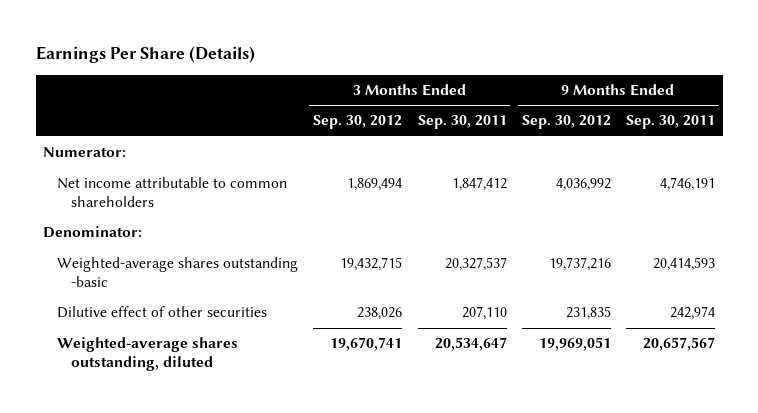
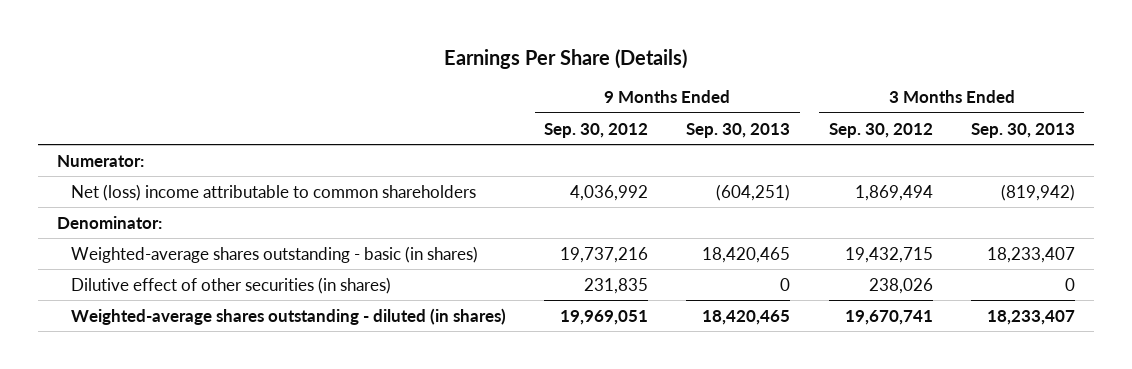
[417,115,507,130] Sep. 30, 2011 -> none
[626,115,716,130] Sep. 30, 2011 -> none
none -> [686,122,791,138] Sep. 30, 2013
none -> [970,122,1075,138] Sep. 30, 2013
[56,177,287,207] Net income attributable to common shareholders -> [71,183,477,201] Net (loss) income attributable to common shareholders
[56,257,298,287] Weighted-average shares outstanding -basic -> [71,245,479,263] Weighted-average shares outstanding - basic (in shares)
[56,306,267,319] Dilutive effect of other securities -> [71,276,392,294] Dilutive effect of other securities (in shares)
[56,337,238,371] Weighted-average shares outstanding, diluted -> [71,307,507,325] Weighted-average shares outstanding - diluted (in shares)

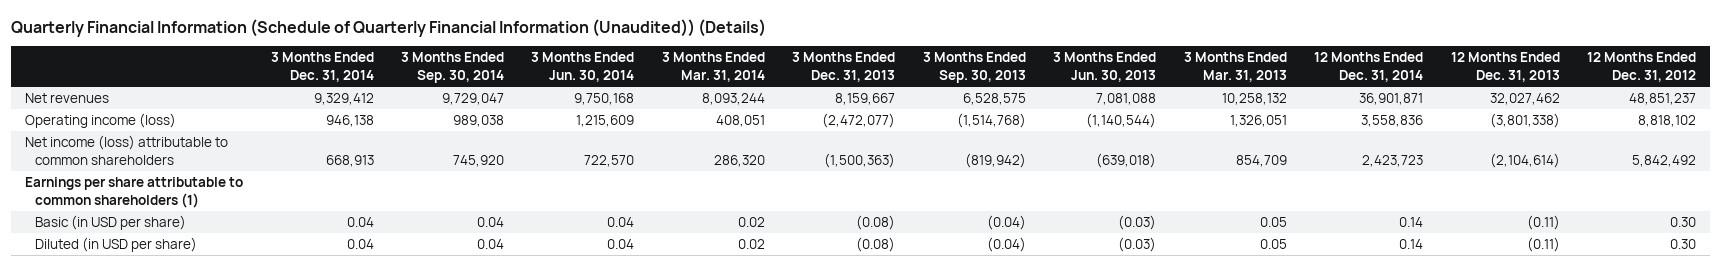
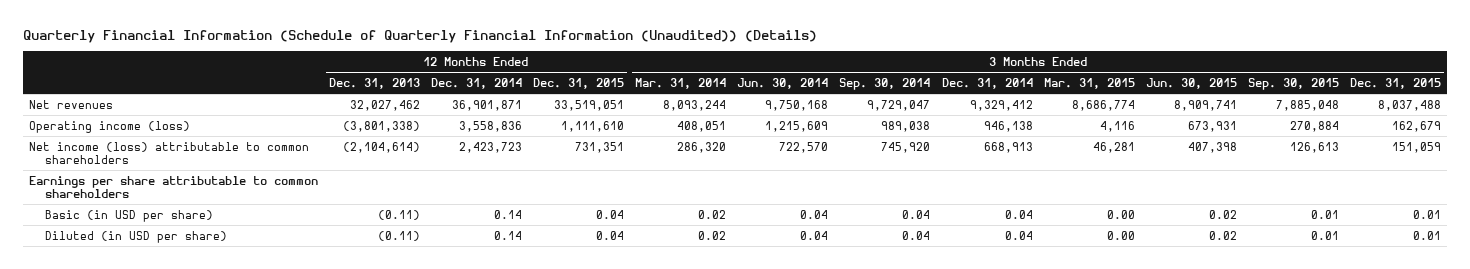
[792,52,896,83] 3 Months Ended Dec. 31, 2013 -> none
[922,52,1026,84] 3 Months Ended Sep. 30, 2013 -> none
[1053,52,1157,83] 3 Months Ended Jun. 30, 2013 -> none
[1183,52,1287,83] 3 Months Ended Mar. 31, 2013 -> none
[1587,52,1697,83] 12 Months Ended Dec. 31, 2012 -> none
none -> [533,77,625,89] Dec. 31, 2015
none -> [1043,77,1135,89] Mar. 31, 2015
none -> [1145,77,1237,89] Jun. 30, 2015
none -> [1247,77,1339,90] Sep. 30, 2015
none -> [1350,77,1442,89] Dec. 31, 2015
[25,177,244,208] Earnings per share attributable to common shareholders (1) -> [28,175,318,198] Earnings per share attributable to common shareholders

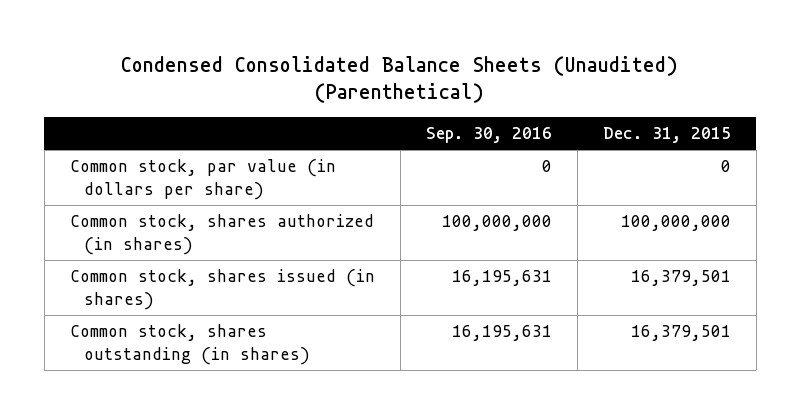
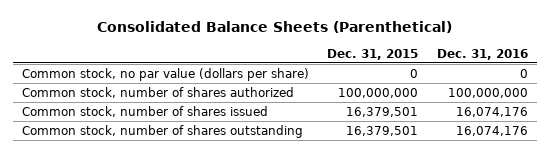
[121,55,679,104] Condensed Consolidated Balance Sheets (Unaudited) (Parenthetical) -> [96,21,452,34] Consolidated Balance Sheets (Parenthetical)
[425,127,552,144] Sep. 30, 2016 -> none
none -> [436,49,528,61] Dec. 31, 2016
[69,159,336,200] Common stock, par value (in dollars per share) -> [22,67,310,81] Common stock, no par value (dollars per share)
[69,214,374,255] Common stock, shares authorized (in shares) -> [22,86,295,98] Common stock, number of shares authorized
[69,269,375,310] Common stock, shares issued (in shares) -> [22,105,269,117] Common stock, number of shares issued
[69,324,310,365] Common stock, shares outstanding (in shares) -> [22,124,304,138] Common stock, number of shares outstanding

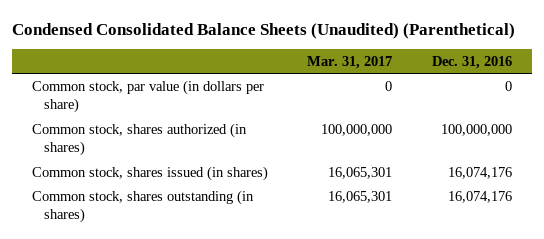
[96,21,452,34] Consolidated Balance Sheets (Parenthetical) -> [11,22,515,39] Condensed Consolidated Balance Sheets (Unaudited) (Parenthetical)
[327,49,419,61] Dec. 31, 2015 -> none
none -> [307,55,393,69] Mar. 31, 2017
[22,67,310,81] Common stock, no par value (dollars per share) -> [31,79,264,114] Common stock, par value (in dollars per share)
[22,86,295,98] Common stock, number of shares authorized -> [31,122,247,157] Common stock, shares authorized (in shares)
[22,105,269,117] Common stock, number of shares issued -> [31,165,268,181] Common stock, shares issued (in shares)
[22,124,304,138] Common stock, number of shares outstanding -> [31,189,254,224] Common stock, shares outstanding (in shares)

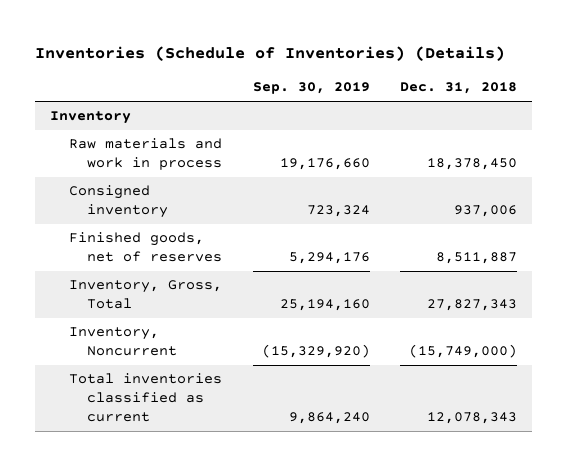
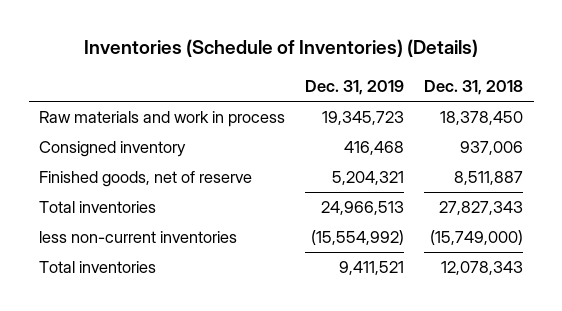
[252,82,370,95] Sep. 30, 2019 -> none
none -> [305,79,405,95] Dec. 31, 2019
[50,111,132,125] Inventory -> none
[68,232,223,263] Finished goods, net of reserves -> [38,171,252,188] Finished goods, net of reserve
[68,280,222,310] Inventory, Gross, Total -> [38,201,156,214] Total inventories
[68,327,178,357] Inventory, Noncurrent -> [38,231,237,244] less non-current inventories
[68,373,222,423] Total inventories classified as current -> [38,261,156,274] Total inventories

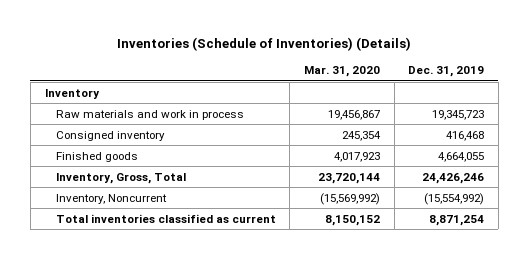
[424,79,524,95] Dec. 31, 2018 -> none
none -> [304,66,381,78] Mar. 31, 2020
none -> [44,88,100,99] Inventory
[38,171,252,188] Finished goods, net of reserve -> [55,151,138,162] Finished goods
[332,171,405,186] 5,204,321 -> [438,151,485,162] 4,664,055
[38,201,156,214] Total inventories -> [55,172,186,184] Inventory, Gross, Total
[321,201,405,216] 24,966,513 -> [422,172,485,184] 24,426,246
[38,231,237,244] less non-current inventories -> [55,193,167,204] Inventory, Noncurrent
[38,261,156,274] Total inventories -> [55,213,276,223] Total inventories classified as current
[339,261,405,276] 9,411,521 -> [429,214,485,226] 8,871,254

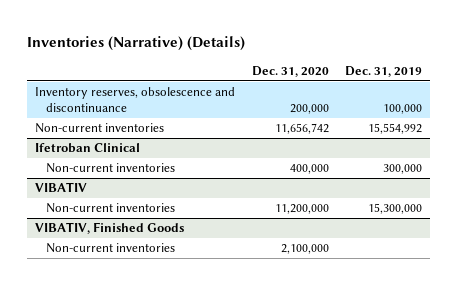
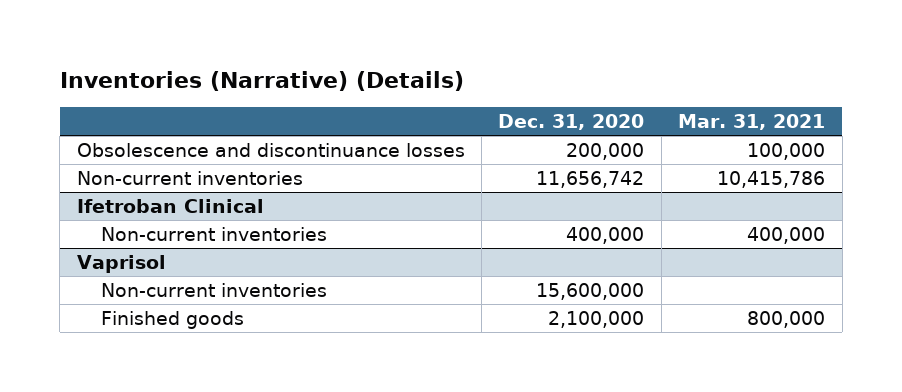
[345,65,423,77] Dec. 31, 2019 -> none
none -> [678,113,826,130] Mar. 31, 2021
[35,87,236,113] Inventory reserves, obsolescence and discontinuance -> [76,142,465,157] Obsolescence and discontinuance losses
[35,222,185,235] VIBATIV, Finished Goods -> none
[46,243,176,254] Non-current inventories -> none
[35,182,88,193] VIBATIV -> [76,254,166,273] Vaprisol
[274,204,329,215] 11,200,000 -> [536,282,645,300] 15,600,000
none -> [100,310,244,329] Finished goods

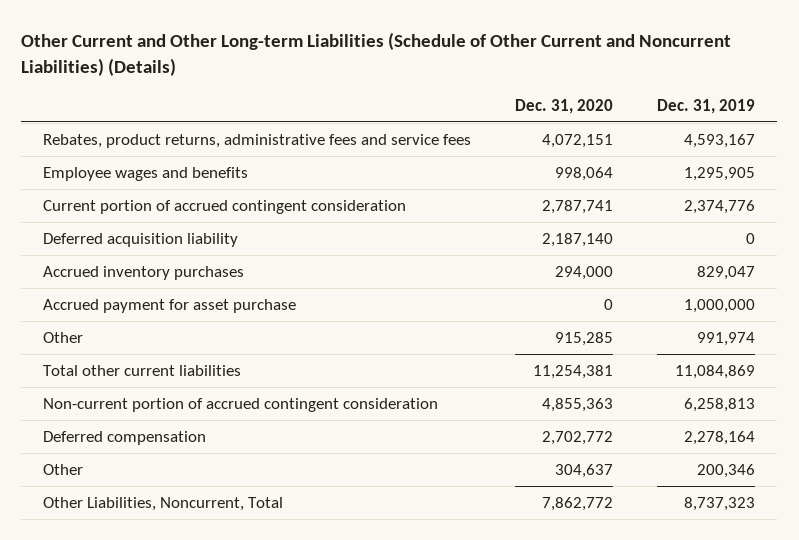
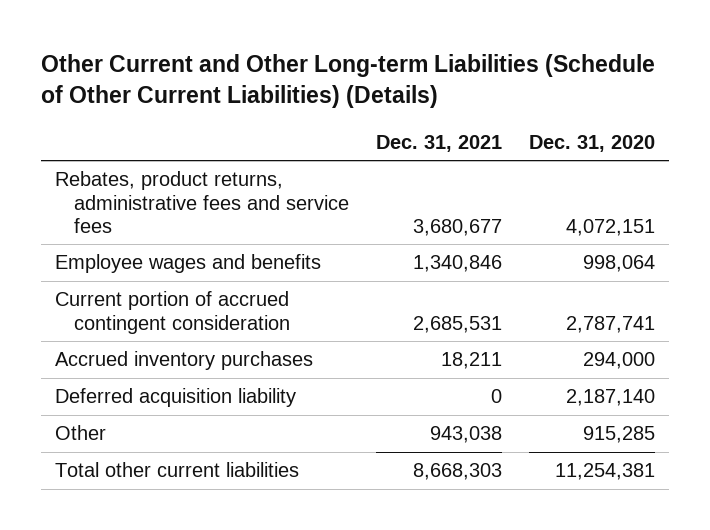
[21,31,732,76] Other Current and Other Long-term Liabilities (Schedule of Other Current and Noncurrent Liabilities) (Details) -> [41,54,656,109] Other Current and Other Long-term Liabilities (Schedule of Other Current Liabilities) (Details)
[657,98,756,114] Dec. 31, 2019 -> none
none -> [376,134,503,152] Dec. 31, 2021
[43,298,297,313] Accrued payment for asset purchase -> none
[43,232,239,247] Deferred acquisition liability -> [54,388,296,408] Deferred acquisition liability
[43,397,439,412] Non-current portion of accrued contingent consideration -> none
[43,430,207,445] Deferred compensation -> none
[43,463,84,475] Other -> none
[43,496,284,511] Other Liabilities, Noncurrent, Total -> none

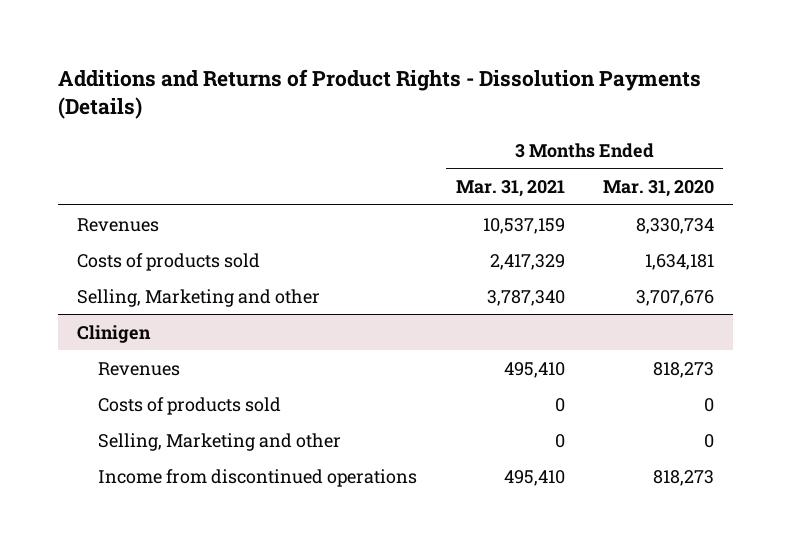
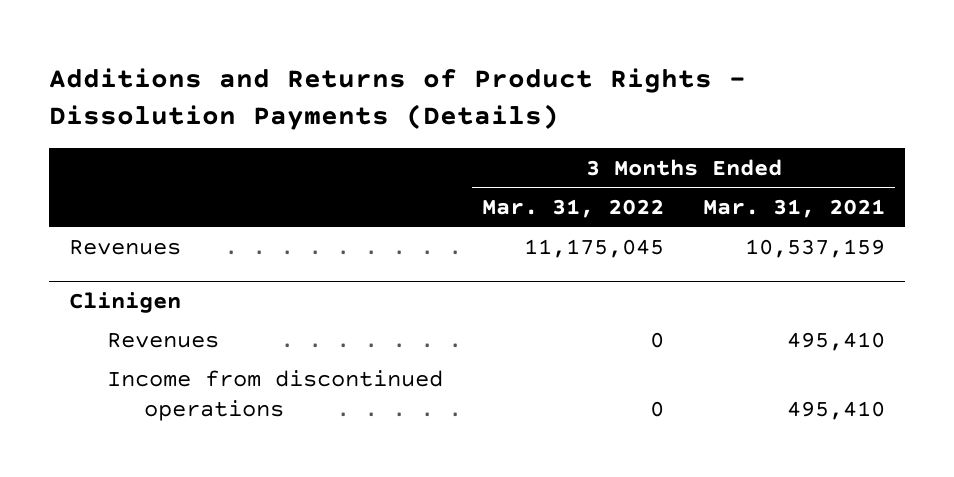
[602,180,714,198] Mar. 31, 2020 -> none
none -> [481,198,664,218] Mar. 31, 2022
[76,252,260,271] Costs of products sold -> none
[76,288,320,307] Selling, Marketing and other -> none
[98,396,282,415] Costs of products sold -> none
[98,432,342,451] Selling, Marketing and other -> none

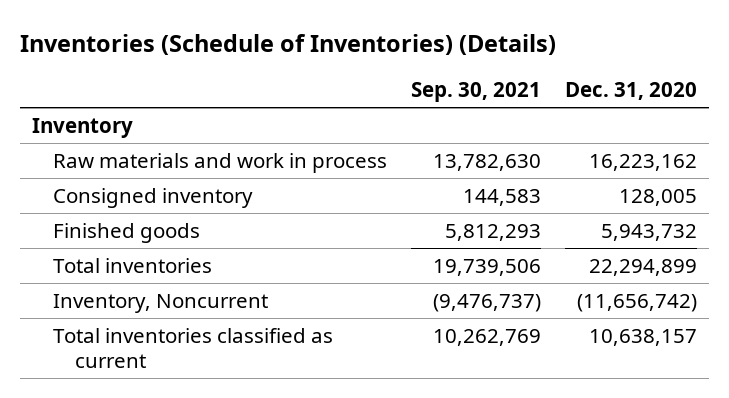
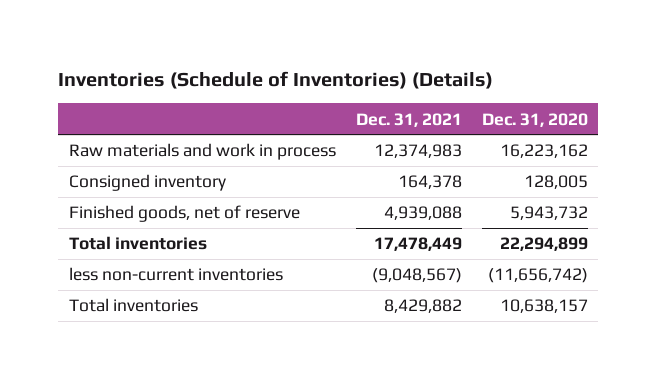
[411,82,542,103] Sep. 30, 2021 -> none
none -> [355,112,462,127] Dec. 31, 2021
[31,117,133,138] Inventory -> none
[53,222,201,243] Finished goods -> [68,205,300,223] Finished goods, net of reserve
[53,293,269,313] Inventory, Noncurrent -> [68,267,283,282] less non-current inventories
[53,327,334,368] Total inventories classified as current -> [68,298,198,313] Total inventories

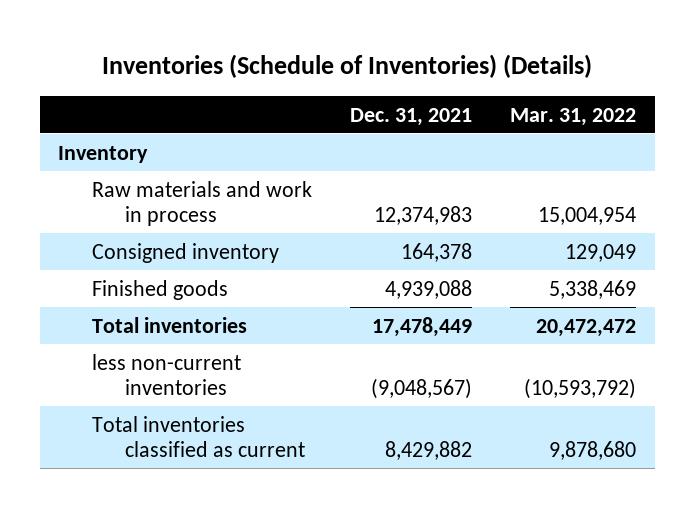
[481,112,588,127] Dec. 31, 2020 -> none
none -> [509,107,636,126] Mar. 31, 2022
none -> [58,145,149,163] Inventory
[68,205,300,223] Finished goods, net of reserve -> [91,279,228,300] Finished goods
[68,298,198,313] Total inventories -> [91,415,306,458] Total inventories classified as current

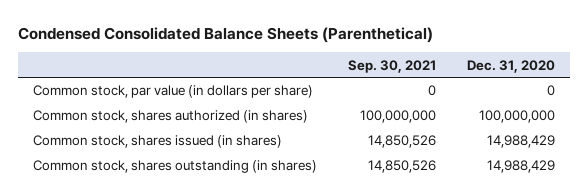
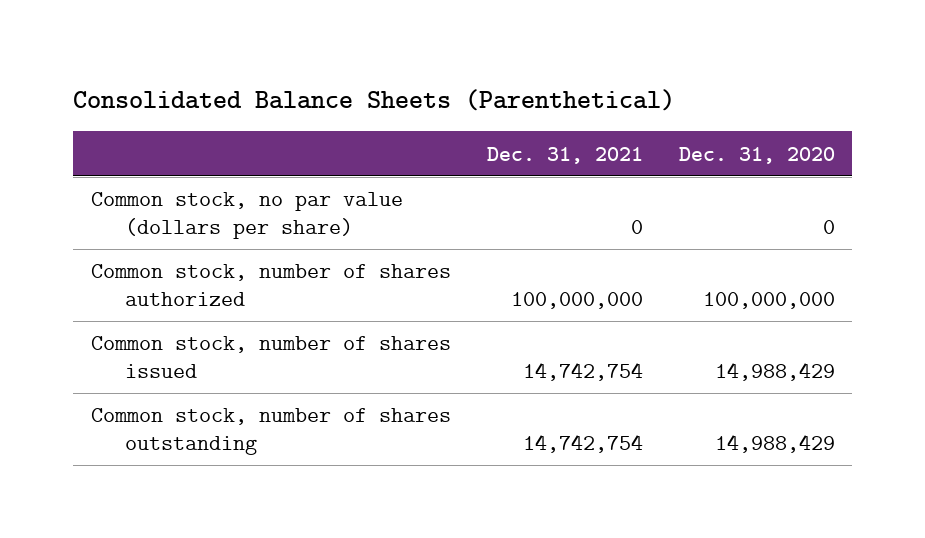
[17,26,433,43] Condensed Consolidated Balance Sheets (Parenthetical) -> [72,89,675,112] Consolidated Balance Sheets (Parenthetical)
[347,59,436,73] Sep. 30, 2021 -> none
none -> [486,146,643,164] Dec. 31, 2021
[33,85,314,99] Common stock, par value (in dollars per share) -> [90,192,403,239] Common stock, no par value (dollars per share)
[33,110,309,124] Common stock, shares authorized (in shares) -> [90,264,451,306] Common stock, number of shares authorized
[33,135,283,149] Common stock, shares issued (in shares) -> [90,336,451,378] Common stock, number of shares issued
[33,160,318,174] Common stock, shares outstanding (in shares) -> [90,408,451,455] Common stock, number of shares outstanding

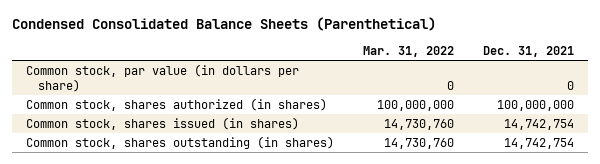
[72,89,675,112] Consolidated Balance Sheets (Parenthetical) -> [11,17,436,32] Condensed Consolidated Balance Sheets (Parenthetical)
[678,146,835,164] Dec. 31, 2020 -> none
none -> [362,45,454,57] Mar. 31, 2022
[90,192,403,239] Common stock, no par value (dollars per share) -> [26,63,300,92] Common stock, par value (in dollars per share)
[90,264,451,306] Common stock, number of shares authorized -> [26,97,328,111] Common stock, shares authorized (in shares)
[90,336,451,378] Common stock, number of shares issued -> [26,116,300,130] Common stock, shares issued (in shares)
[90,408,451,455] Common stock, number of shares outstanding -> [26,135,335,149] Common stock, shares outstanding (in shares)

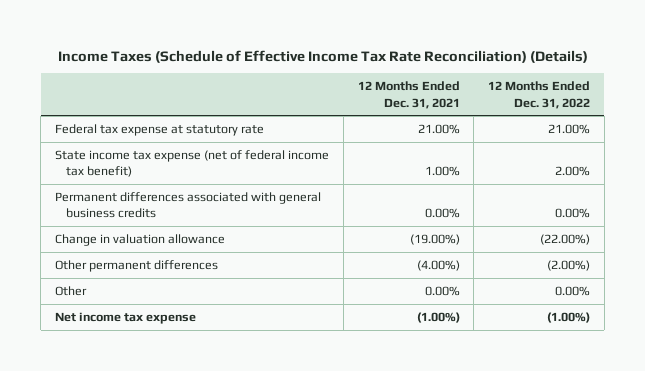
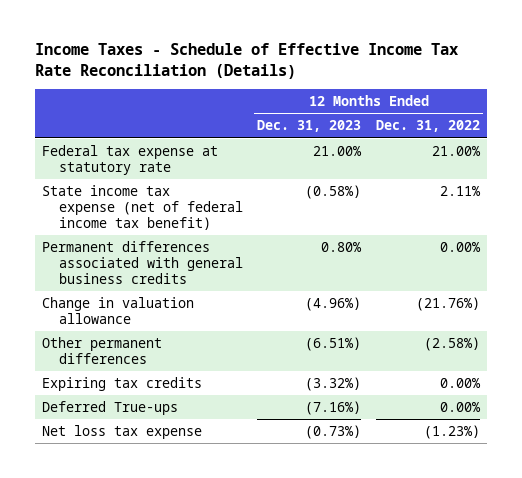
[57,49,588,63] Income Taxes (Schedule of Effective Income Tax Rate Reconciliation) (Details) -> [34,43,458,80] Income Taxes - Schedule of Effective Income Tax Rate Reconciliation (Details)
[357,81,460,109] 12 Months Ended Dec. 31, 2021 -> none
none -> [257,120,362,133] Dec. 31, 2023
[554,166,590,177] 2.00% -> [439,185,481,196] 2.11%
[55,286,88,297] Other -> none
[539,234,590,246] (22.00%) -> [415,296,480,311] (21.76%)
[546,260,590,272] (2.00%) -> [423,336,480,351] (2.58%)
none -> [41,376,202,391] Expiring tax credits
none -> [41,400,178,415] Deferred True-ups
[55,312,197,325] Net income tax expense -> [41,424,202,439] Net loss tax expense
[546,312,590,324] (1.00%) -> [423,424,480,439] (1.23%)

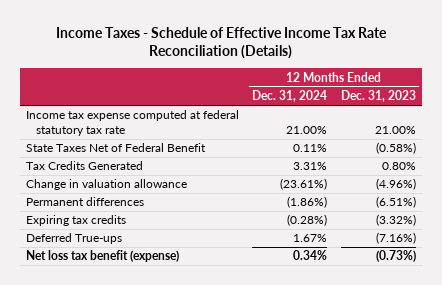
[375,120,480,133] Dec. 31, 2022 -> none
none -> [252,90,328,103] Dec. 31, 2024
[41,144,218,176] Federal tax expense at statutory rate -> [26,110,240,137] Income tax expense computed at federal statutory tax rate
[41,184,244,231] State income tax expense (net of federal income tax benefit) -> [26,143,207,153] State Taxes Net of Federal Benefit
[41,240,244,285] Permanent differences associated with general business credits -> [26,161,144,171] Tax Credits Generated
[41,336,162,365] Other permanent differences -> [26,197,145,207] Permanent differences
[41,424,202,439] Net loss tax expense -> [26,250,180,263] Net loss tax benefit (expense)

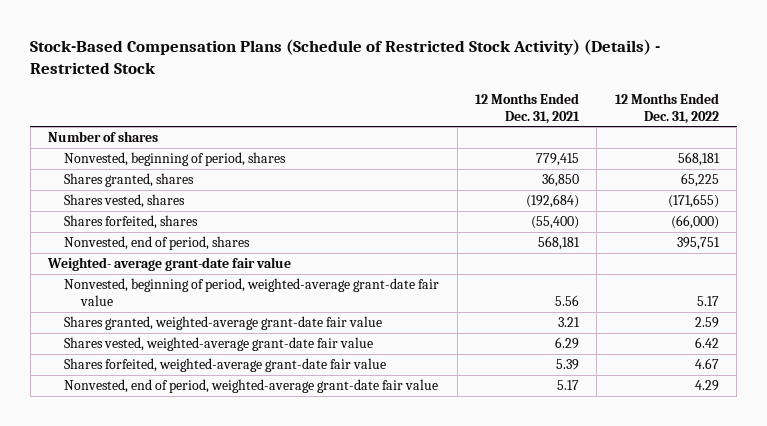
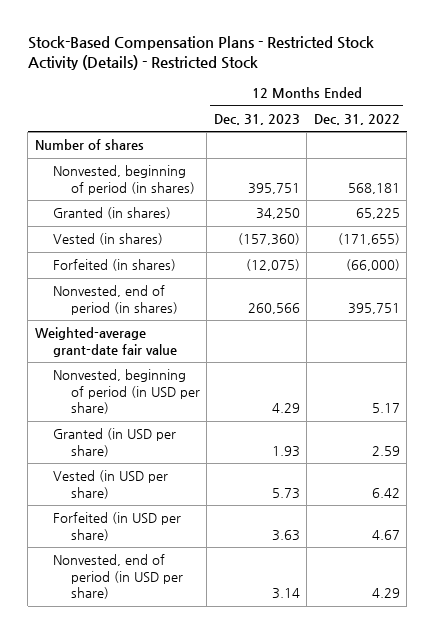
[30,39,661,75] Stock-Based Compensation Plans (Schedule of Restricted Stock Activity) (Details) - Restricted Stock -> [27,36,374,71] Stock-Based Compensation Plans - Restricted Stock Activity (Details) - Restricted Stock
[475,92,581,124] 12 Months Ended Dec. 31, 2021 -> none
none -> [213,113,300,125] Dec. 31, 2023
[64,152,287,167] Nonvested, beginning of period, shares -> [52,165,195,195] Nonvested, beginning of period (in shares)
[64,173,195,188] Shares granted, shares -> [52,207,171,220] Granted (in shares)
[64,194,186,209] Shares vested, shares -> [52,233,163,246] Vested (in shares)
[64,215,199,230] Shares forfeited, shares -> [52,259,176,272] Forfeited (in shares)
[64,236,251,251] Nonvested, end of period, shares -> [52,285,178,315] Nonvested, end of period (in shares)
[47,257,292,272] Weighted- average grant-date fair value -> [34,327,177,357] Weighted-average grant-date fair value
[64,278,440,306] Nonvested, beginning of period, weighted-average grant-date fair value -> [52,369,200,415] Nonvested, beginning of period (in USD per share)
[64,316,383,331] Shares granted, weighted-average grant-date fair value -> [52,428,176,457] Granted (in USD per share)
[64,337,374,352] Shares vested, weighted-average grant-date fair value -> [52,470,168,499] Vested (in USD per share)
[64,358,387,373] Shares forfeited, weighted-average grant-date fair value -> [52,512,181,541] Forfeited (in USD per share)
[64,379,439,394] Nonvested, end of period, weighted-average grant-date fair value -> [52,554,183,600] Nonvested, end of period (in USD per share)

